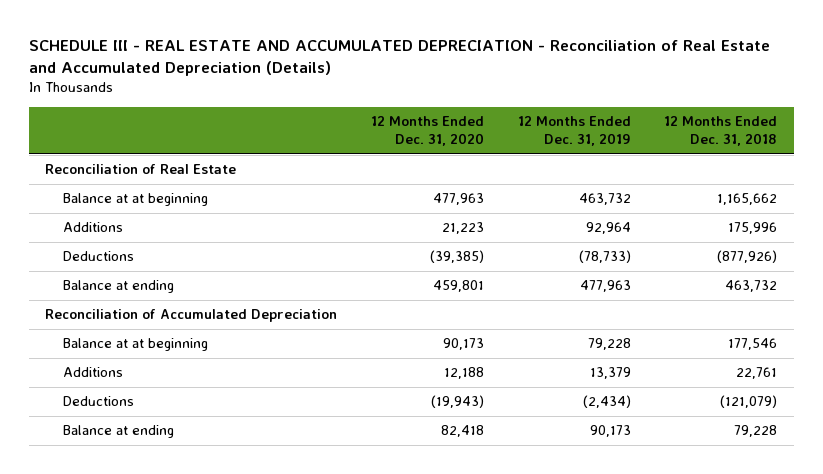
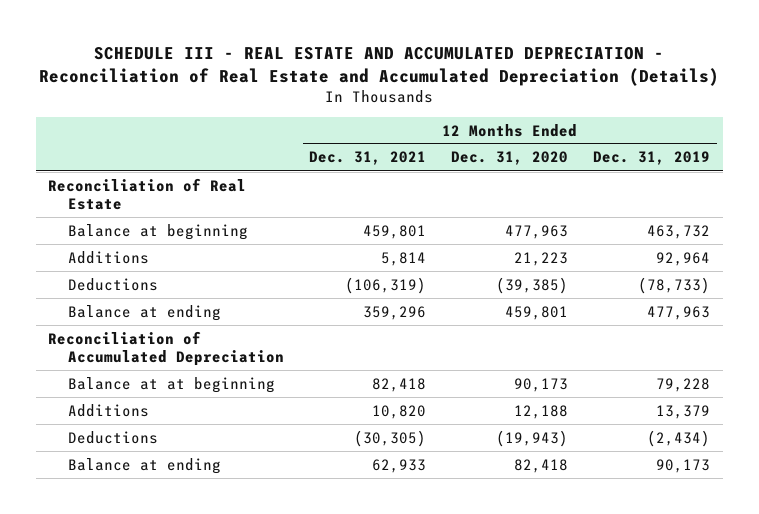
[664,116,778,147] 12 Months Ended Dec. 31, 2018 -> none
none -> [309,151,427,166] Dec. 31, 2021
[63,193,209,207] Balance at at beginning -> [67,223,248,240] Balance at beginning

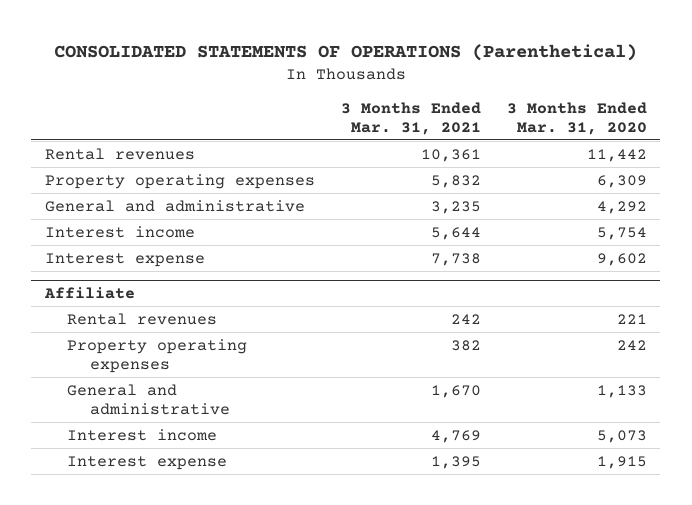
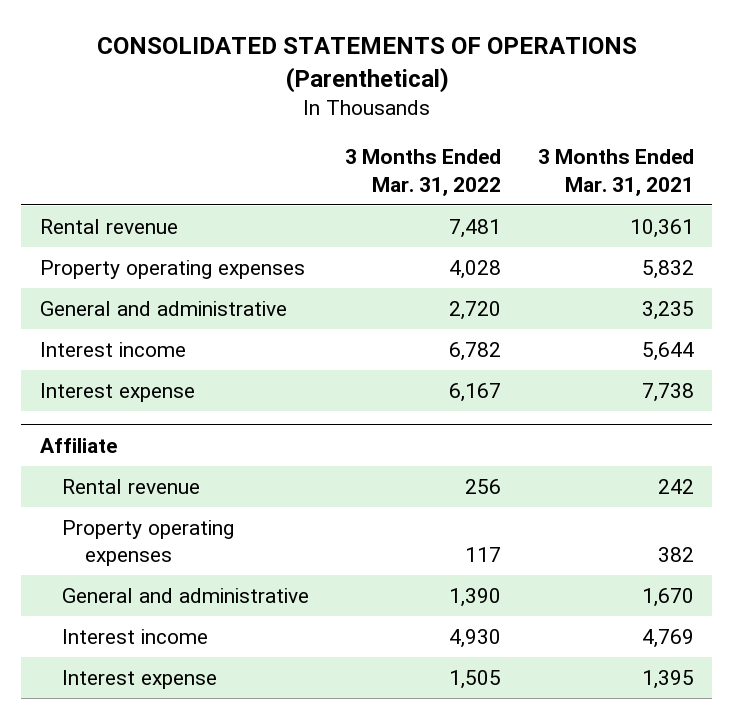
[507,101,648,135] 3 Months Ended Mar. 31, 2020 -> none
none -> [345,149,502,196] 3 Months Ended Mar. 31, 2022
[44,147,195,160] Rental revenues -> [39,218,178,234] Rental revenue
[67,312,218,325] Rental revenues -> [62,478,201,494] Rental revenue

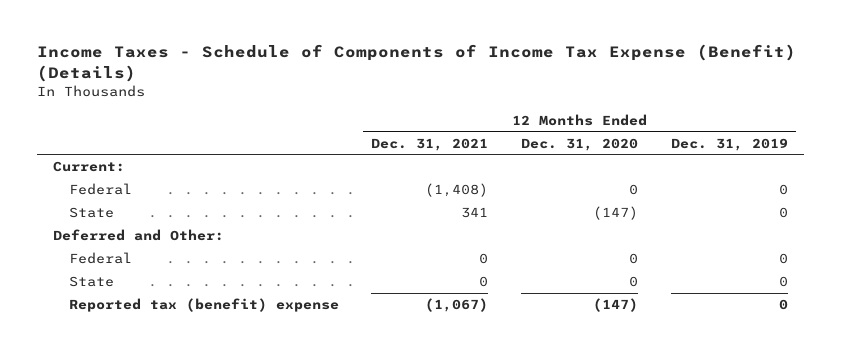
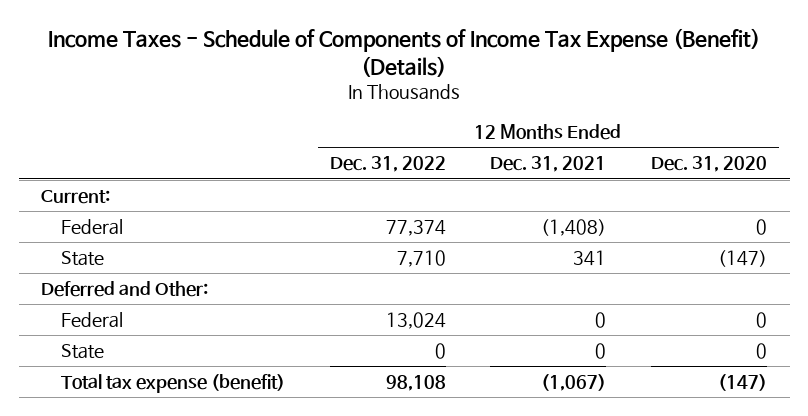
[670,137,788,151] Dec. 31, 2019 -> none
none -> [329,156,446,173] Dec. 31, 2022
[68,298,339,313] Reported tax (benefit) expense -> [60,374,285,394] Total tax expense (benefit)

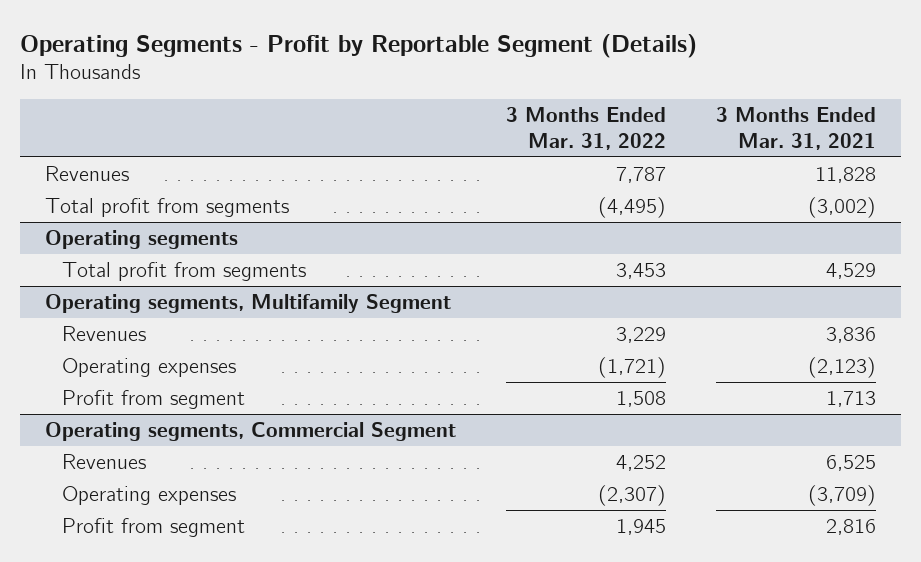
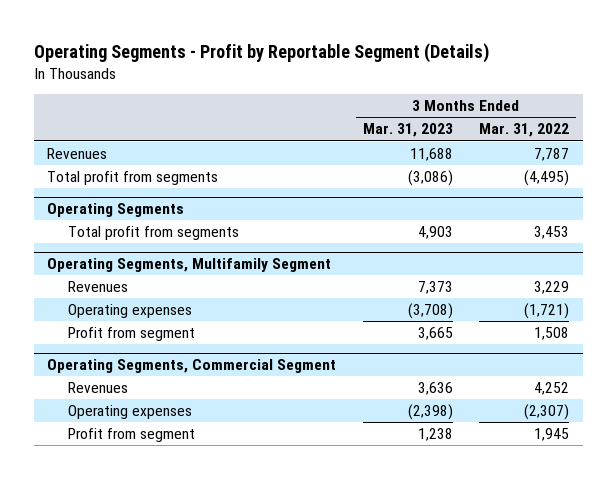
[715,107,876,150] 3 Months Ended Mar. 31, 2021 -> none
none -> [362,123,453,138] Mar. 31, 2023
[44,229,238,249] Operating segments -> [46,203,184,218] Operating Segments
[44,293,451,313] Operating segments, Multifamily Segment -> [46,258,331,273] Operating Segments, Multifamily Segment
[44,421,456,441] Operating segments, Commercial Segment -> [46,359,336,374] Operating Segments, Commercial Segment

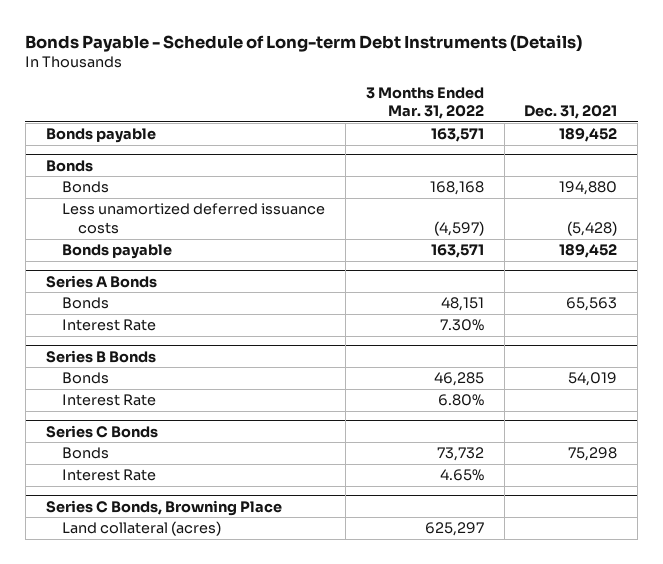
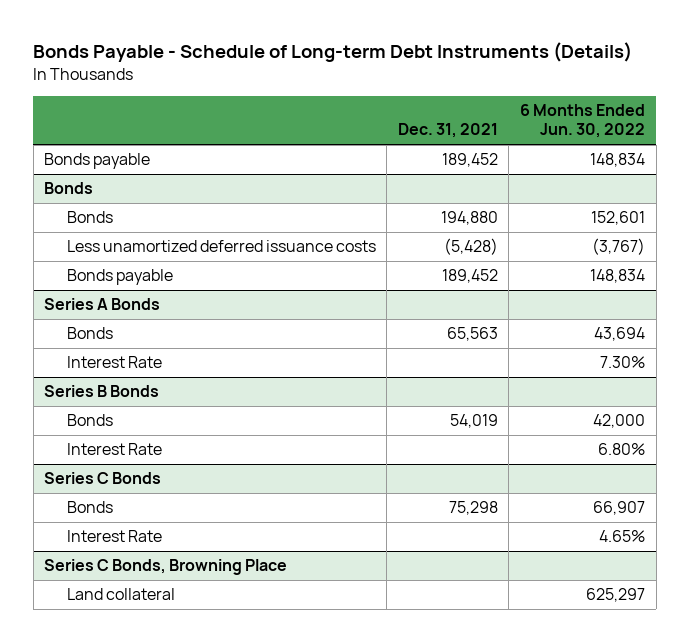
[365,86,484,119] 3 Months Ended Mar. 31, 2022 -> none
none -> [519,104,645,139] 6 Months Ended Jun. 30, 2022
[61,521,221,537] Land collateral (acres) -> [66,588,175,601] Land collateral

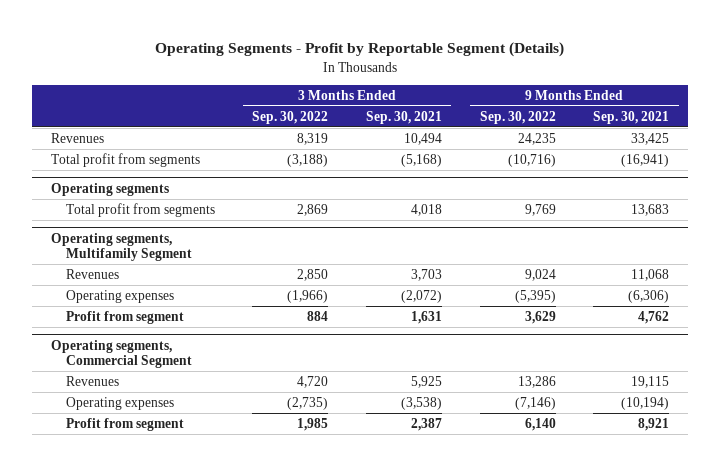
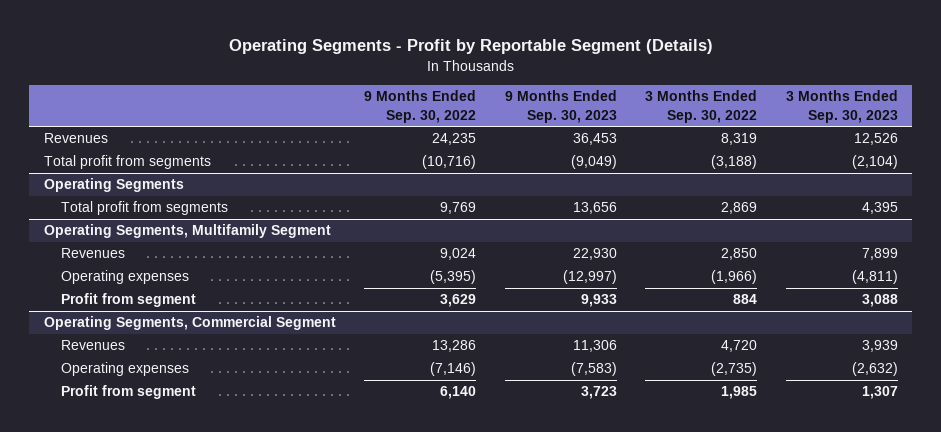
[365,110,442,124] Sep. 30, 2021 -> none
[593,110,670,124] Sep. 30, 2021 -> none
none -> [504,90,617,123] 9 Months Ended Sep. 30, 2023
none -> [785,90,898,123] 3 Months Ended Sep. 30, 2023
[51,182,170,196] Operating segments -> [43,178,184,193] Operating Segments
[51,232,192,262] Operating segments, Multifamily Segment -> [43,224,331,239] Operating Segments, Multifamily Segment
[51,339,192,369] Operating segments, Commercial Segment -> [43,316,336,331] Operating Segments, Commercial Segment

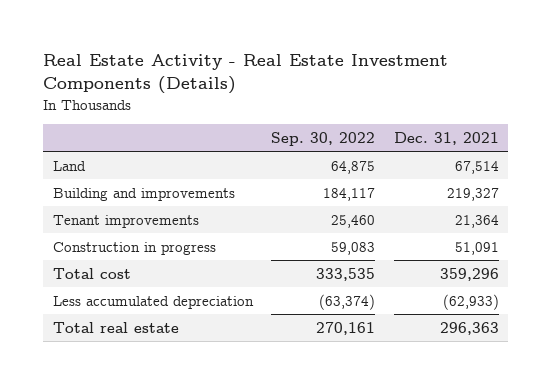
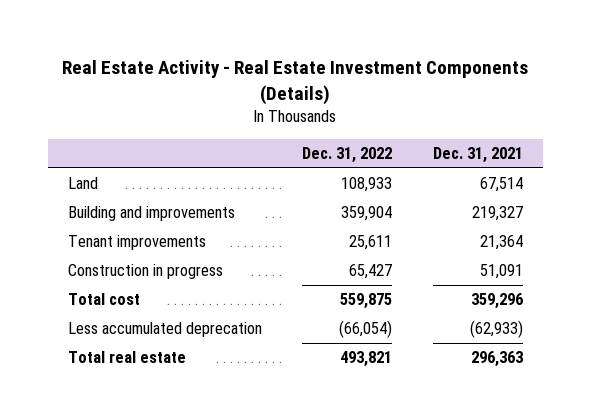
[271,132,376,147] Sep. 30, 2022 -> none
none -> [302,147,393,164] Dec. 31, 2022
[52,295,254,309] Less accumulated depreciation -> [68,322,263,338] Less accumulated deprecation

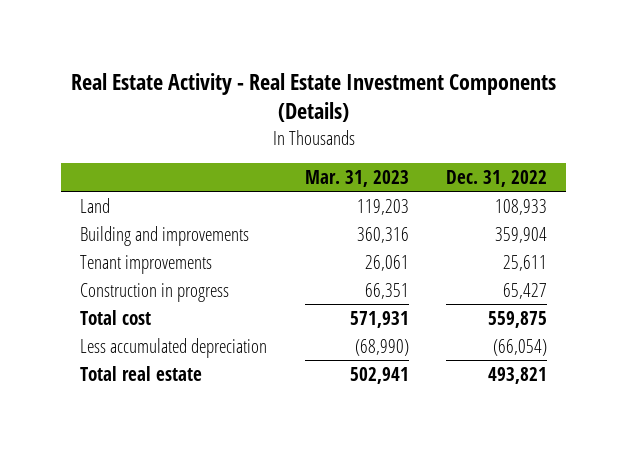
[432,147,523,164] Dec. 31, 2021 -> none
none -> [304,170,409,188] Mar. 31, 2023
[68,322,263,338] Less accumulated deprecation -> [80,337,268,358] Less accumulated depreciation

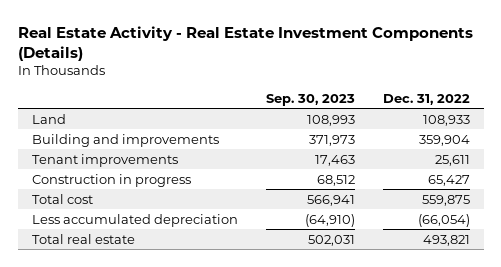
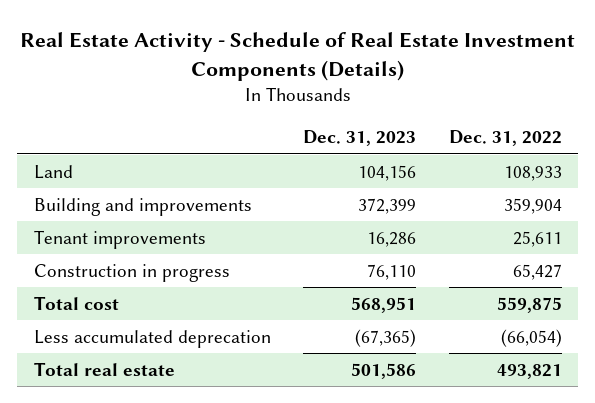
[17,25,473,61] Real Estate Activity - Real Estate Investment Components (Details) -> [19,31,575,81] Real Estate Activity - Schedule of Real Estate Investment Components (Details)
[265,93,355,106] Sep. 30, 2023 -> none
none -> [303,130,417,147] Dec. 31, 2023
[31,213,238,227] Less accumulated depreciation -> [33,329,271,348] Less accumulated deprecation

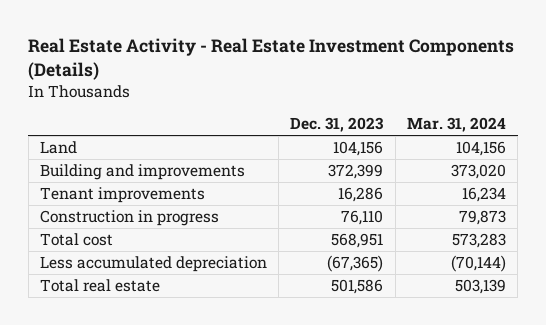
[19,31,575,81] Real Estate Activity - Schedule of Real Estate Investment Components (Details) -> [28,37,515,80] Real Estate Activity - Real Estate Investment Components (Details)
[448,130,562,147] Dec. 31, 2022 -> none
none -> [406,117,506,133] Mar. 31, 2024
[33,329,271,348] Less accumulated deprecation -> [39,256,267,273] Less accumulated depreciation

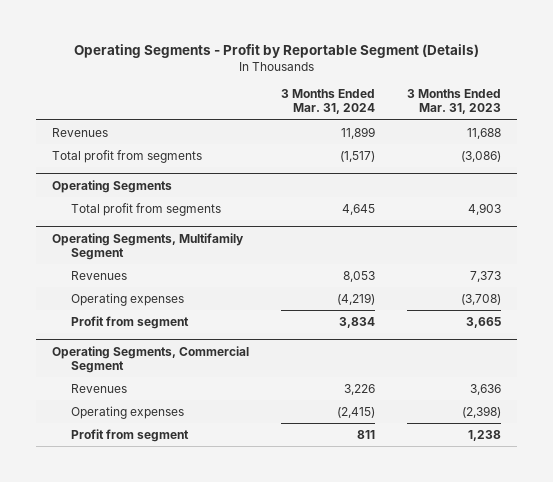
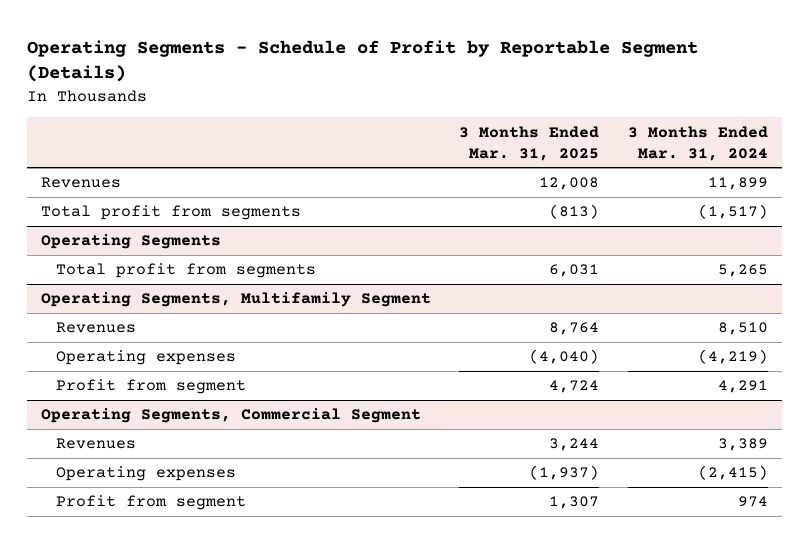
[73,43,479,58] Operating Segments - Profit by Reportable Segment (Details) -> [27,39,699,83] Operating Segments - Schedule of Profit by Reportable Segment (Details)
[407,89,502,115] 3 Months Ended Mar. 31, 2023 -> none
none -> [459,125,600,161] 3 Months Ended Mar. 31, 2025
[342,203,376,215] 4,645 -> [717,264,768,278] 5,265
[343,270,376,282] 8,053 -> [717,322,768,336] 8,510
[339,316,376,328] 3,834 -> [717,380,768,394] 4,291
[344,383,376,395] 3,226 -> [717,438,768,452] 3,389
[357,429,376,439] 811 -> [737,496,768,508] 974

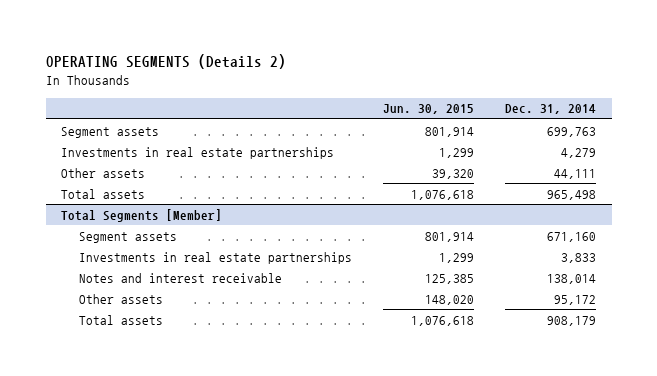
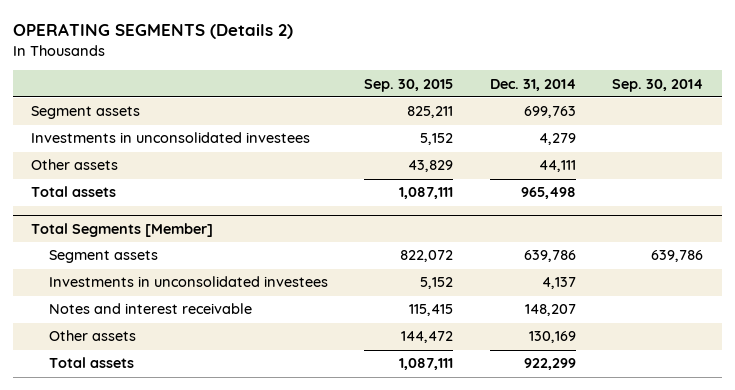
[382,104,474,115] Jun. 30, 2015 -> none
none -> [364,78,454,92] Sep. 30, 2015
none -> [612,78,704,92] Sep. 30, 2014
[61,146,335,159] Investments in real estate partnerships -> [31,132,311,144] Investments in unconsolidated investees
[546,231,596,242] 671,160 -> [523,250,576,263] 639,786
[78,251,352,264] Investments in real estate partnerships -> [48,276,328,288] Investments in unconsolidated investees
[560,252,596,263] 3,833 -> [541,277,576,290] 4,137
[546,273,596,284] 138,014 -> [524,304,576,317] 148,207
[553,294,596,305] 95,172 -> [528,331,576,344] 130,169
[546,315,596,326] 908,179 -> [523,358,576,371] 922,299

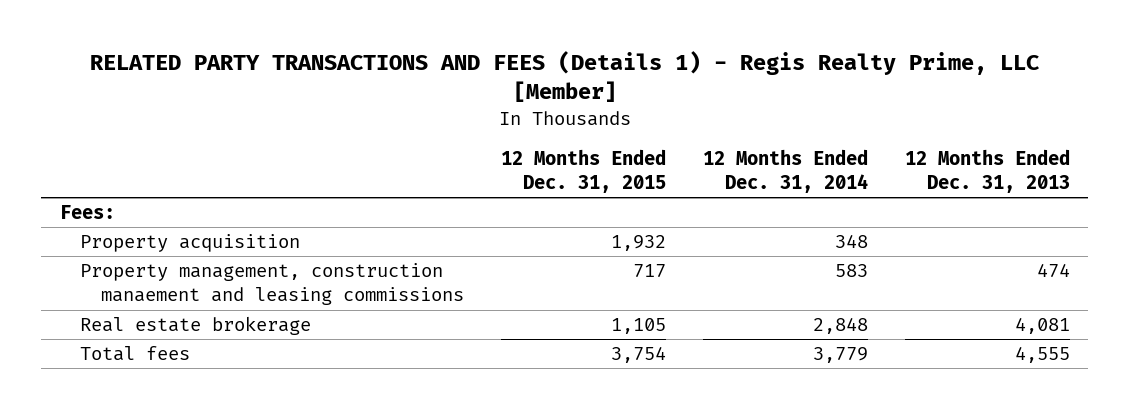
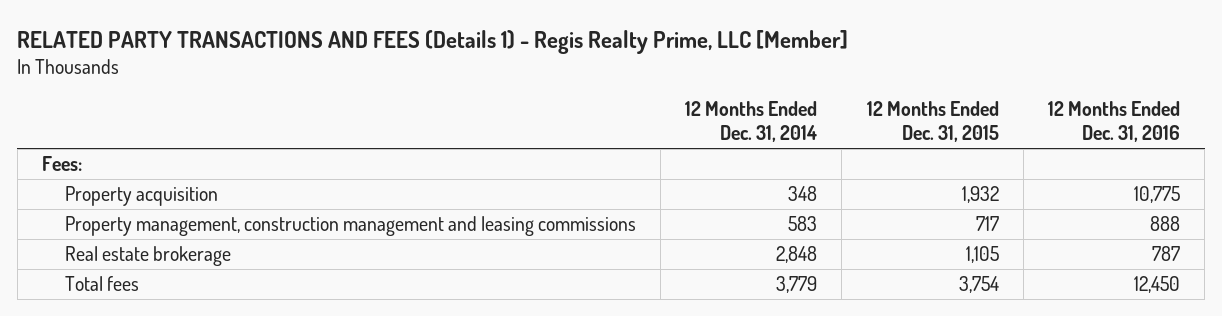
[904,148,1070,193] 12 Months Ended Dec. 31, 2013 -> none
none -> [1047,100,1180,143] 12 Months Ended Dec. 31, 2016
[80,263,464,306] Property management, construction manaement and leasing commissions -> [65,216,637,237] Property management, construction management and leasing commissions

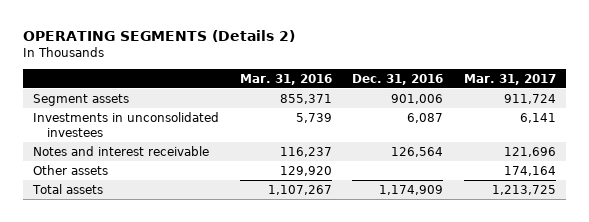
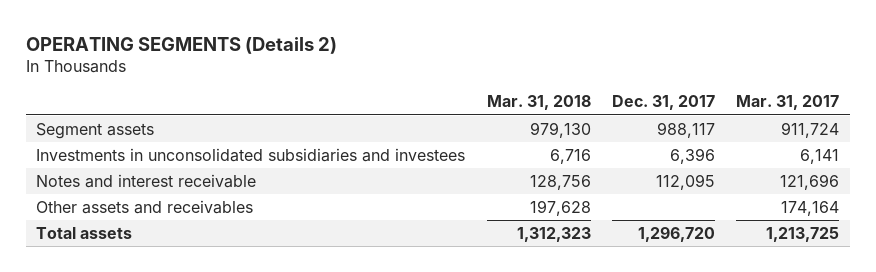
[239,73,332,85] Mar. 31, 2016 -> none
[352,73,444,85] Dec. 31, 2016 -> none
none -> [486,95,591,111] Mar. 31, 2018
none -> [612,95,716,111] Dec. 31, 2017
[33,111,220,137] Investments in unconsolidated investees -> [36,148,466,163] Investments in unconsolidated subsidiaries and investees
[33,164,109,175] Other assets -> [36,200,254,215] Other assets and receivables

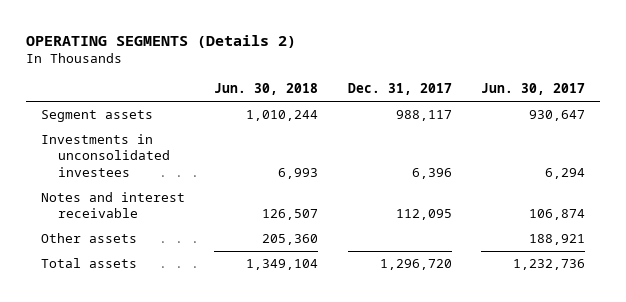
[486,95,591,111] Mar. 31, 2018 -> none
[736,95,840,111] Mar. 31, 2017 -> none
none -> [214,83,319,96] Jun. 30, 2018
none -> [481,83,586,96] Jun. 30, 2017
[36,148,466,163] Investments in unconsolidated subsidiaries and investees -> [40,134,170,177] Investments in unconsolidated investees
[36,200,254,215] Other assets and receivables -> [40,233,137,244] Other assets

